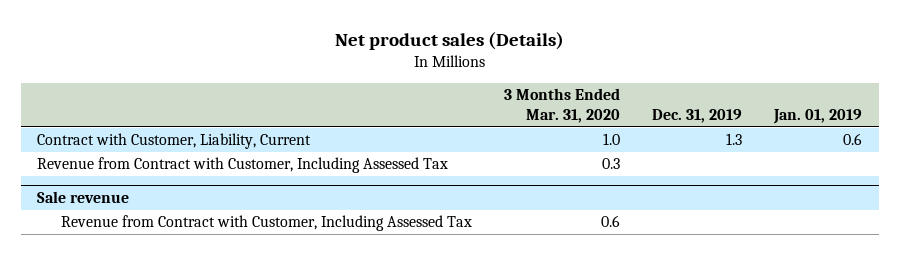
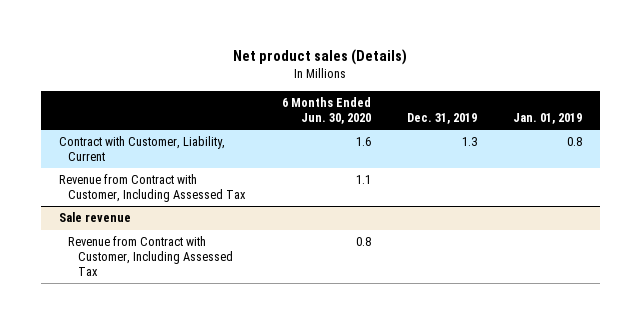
[504,88,621,123] 3 Months Ended Mar. 31, 2020 -> none
none -> [281,96,371,124] 6 Months Ended Jun. 30, 2020
[843,133,863,146] 0.6 -> [566,137,582,147] 0.8

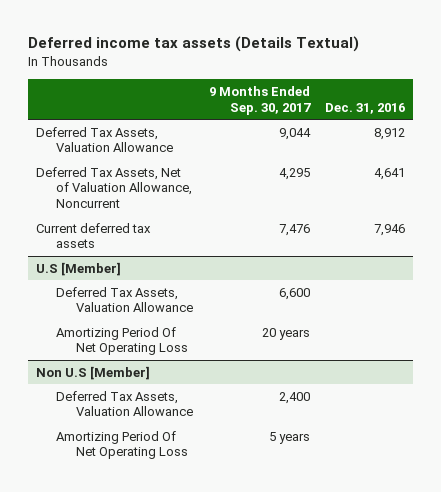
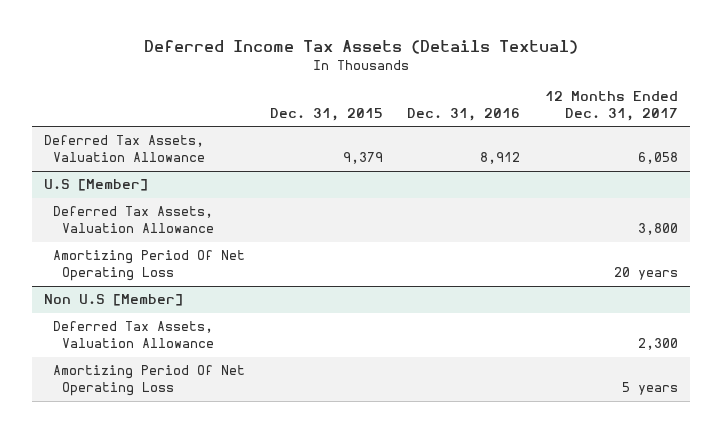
[27,36,359,53] Deferred income tax assets (Details Textual) -> [143,40,578,55] Deferred Income Tax Assets (Details Textual)
[208,85,311,115] 9 Months Ended Sep. 30, 2017 -> none
none -> [269,107,383,121] Dec. 31, 2015
none -> [544,91,678,121] 12 Months Ended Dec. 31, 2017
[35,166,192,209] Deferred Tax Assets, Net of Valuation Allowance, Noncurrent -> none
[35,222,151,249] Current deferred tax assets -> none

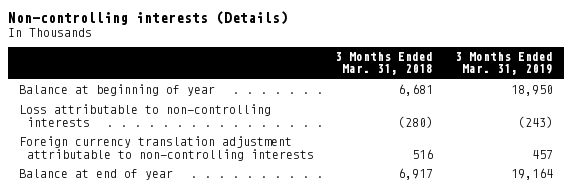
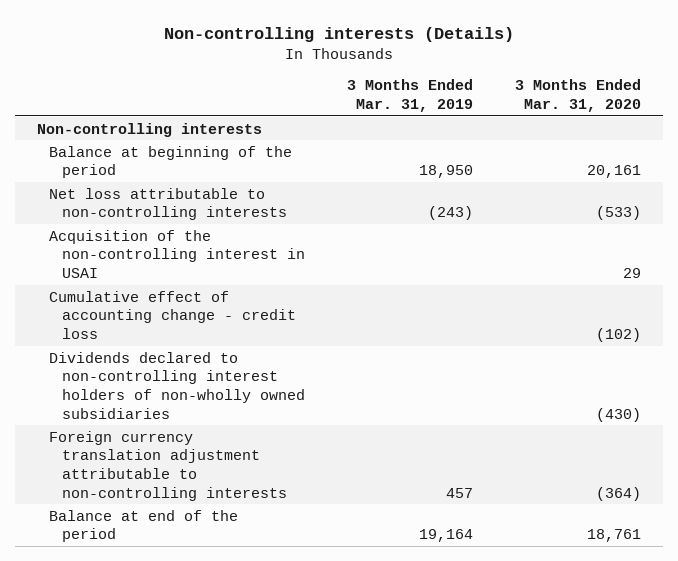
[335,52,434,76] 3 Months Ended Mar. 31, 2018 -> none
none -> [515,79,642,113] 3 Months Ended Mar. 31, 2020
none -> [36,122,262,137] Non-controlling interests
[18,84,215,97] Balance at beginning of year -> [49,145,293,179] Balance at beginning of the period
[18,104,271,127] Loss attributable to non-controlling interests -> [49,187,287,221] Net loss attributable to non-controlling interests
none -> [49,229,305,279] Acquisition of the non-controlling interest in USAI
none -> [49,290,296,340] Cumulative effect of accounting change - credit loss
none -> [49,351,305,419] Dividends declared to non-controlling interest holders of non-wholly owned subsidiaries
[18,169,173,181] Balance at end of year -> [49,509,239,543] Balance at end of the period

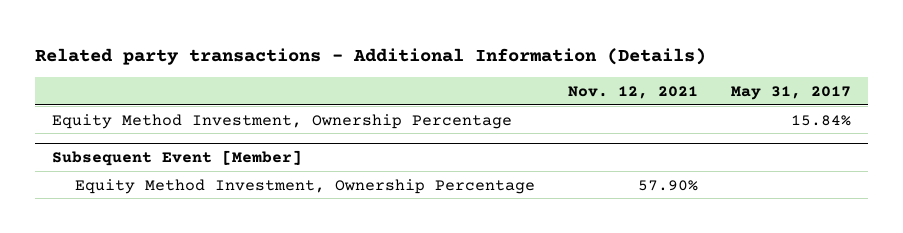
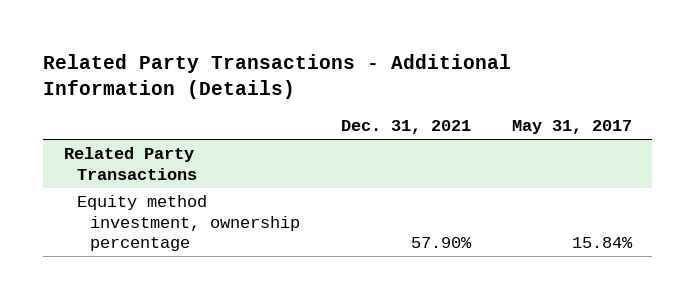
[34,47,706,65] Related party transactions - Additional Information (Details) -> [43,54,512,100] Related Party Transactions - Additional Information (Details)
[567,85,698,99] Nov. 12, 2021 -> none
none -> [340,120,471,135] Dec. 31, 2021
[51,149,302,166] Subsequent Event [Member] -> none
[74,178,535,194] Equity Method Investment, Ownership Percentage -> none
none -> [63,147,197,180] Related Party Transactions
[51,113,512,129] Equity Method Investment, Ownership Percentage -> [76,195,301,252] Equity method investment, ownership percentage

